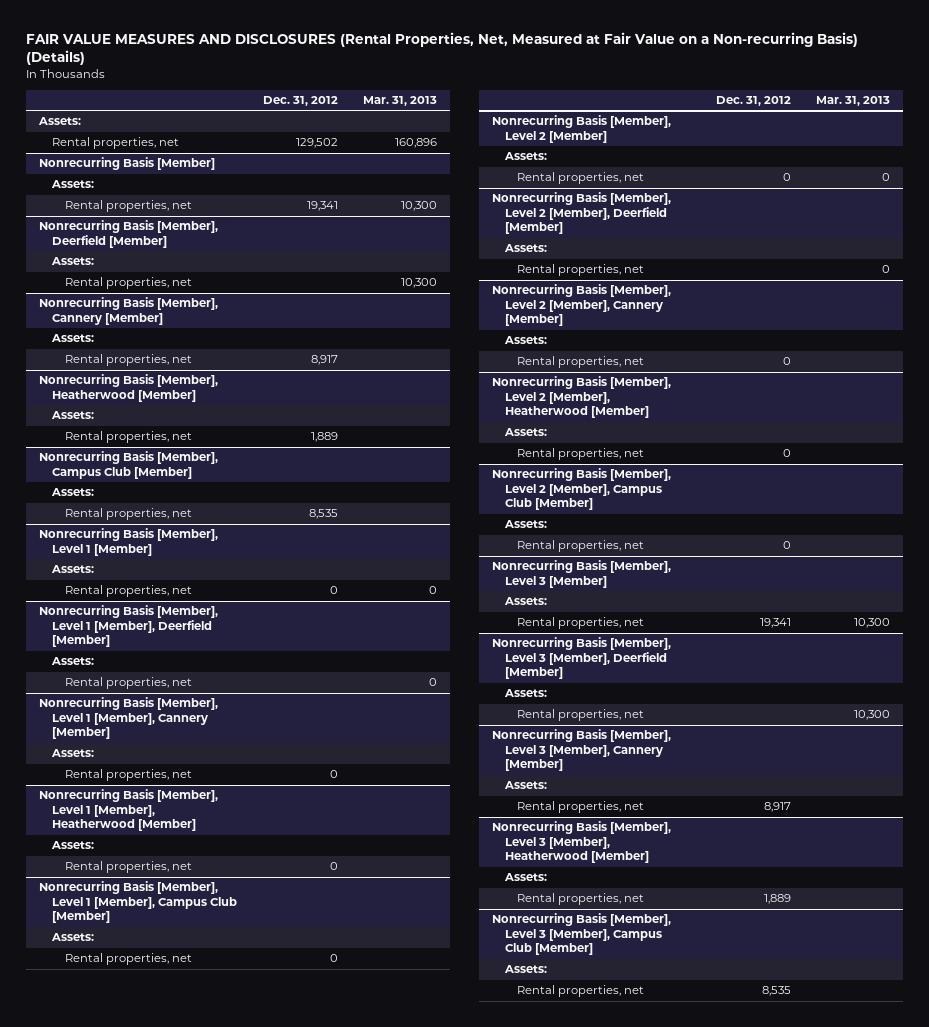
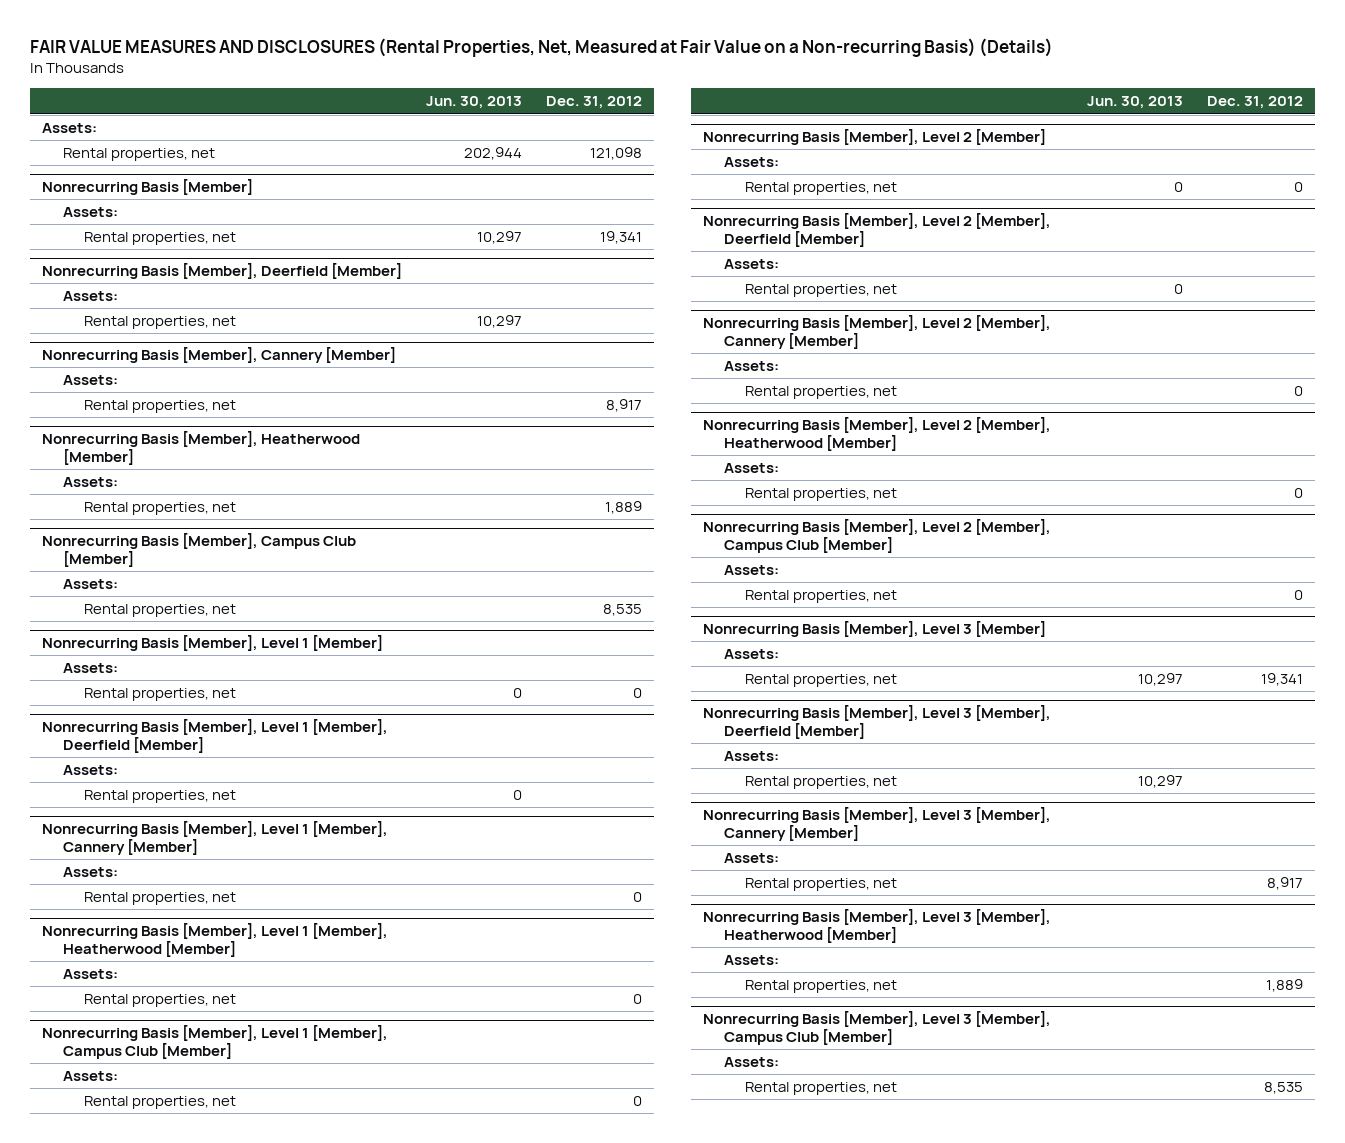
[363,96,438,107] Mar. 31, 2013 -> none
none -> [425,96,522,110] Jun. 30, 2013
[295,138,338,149] 129,502 -> [589,147,642,161] 121,098

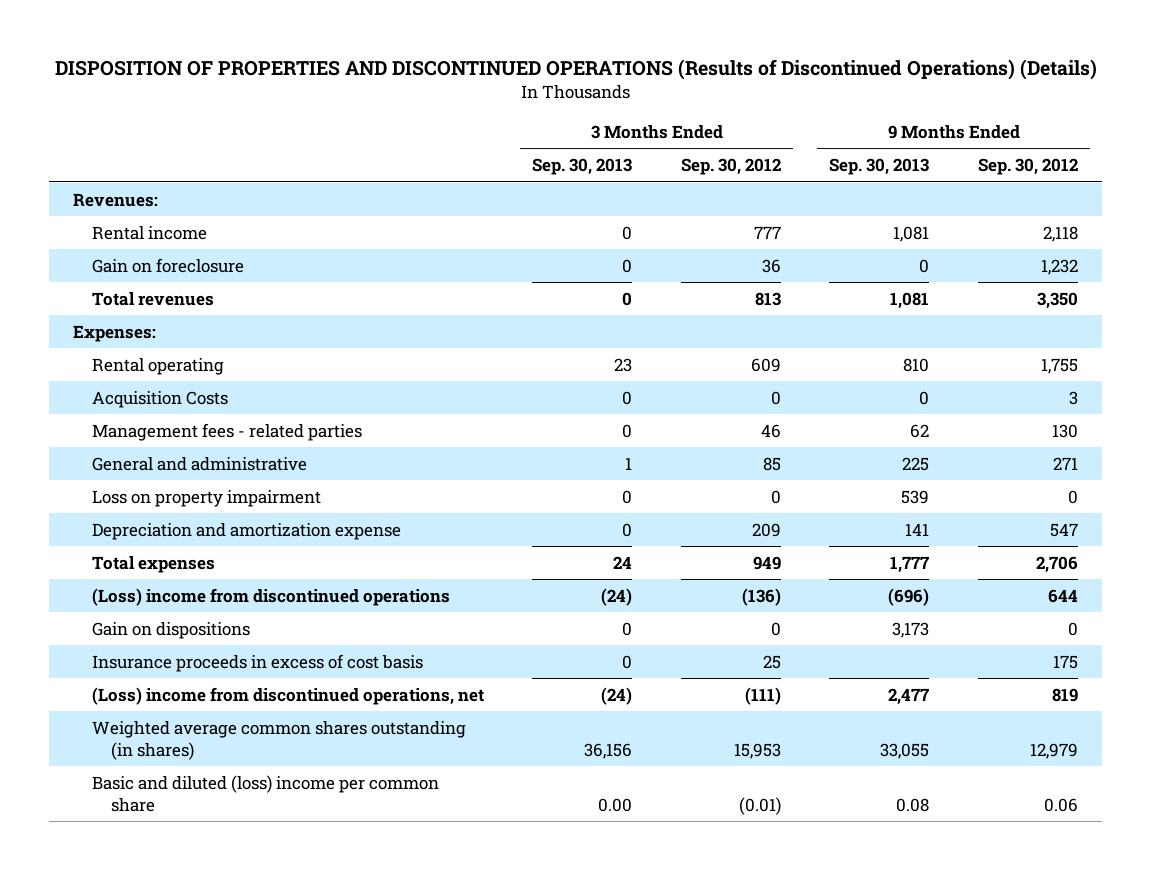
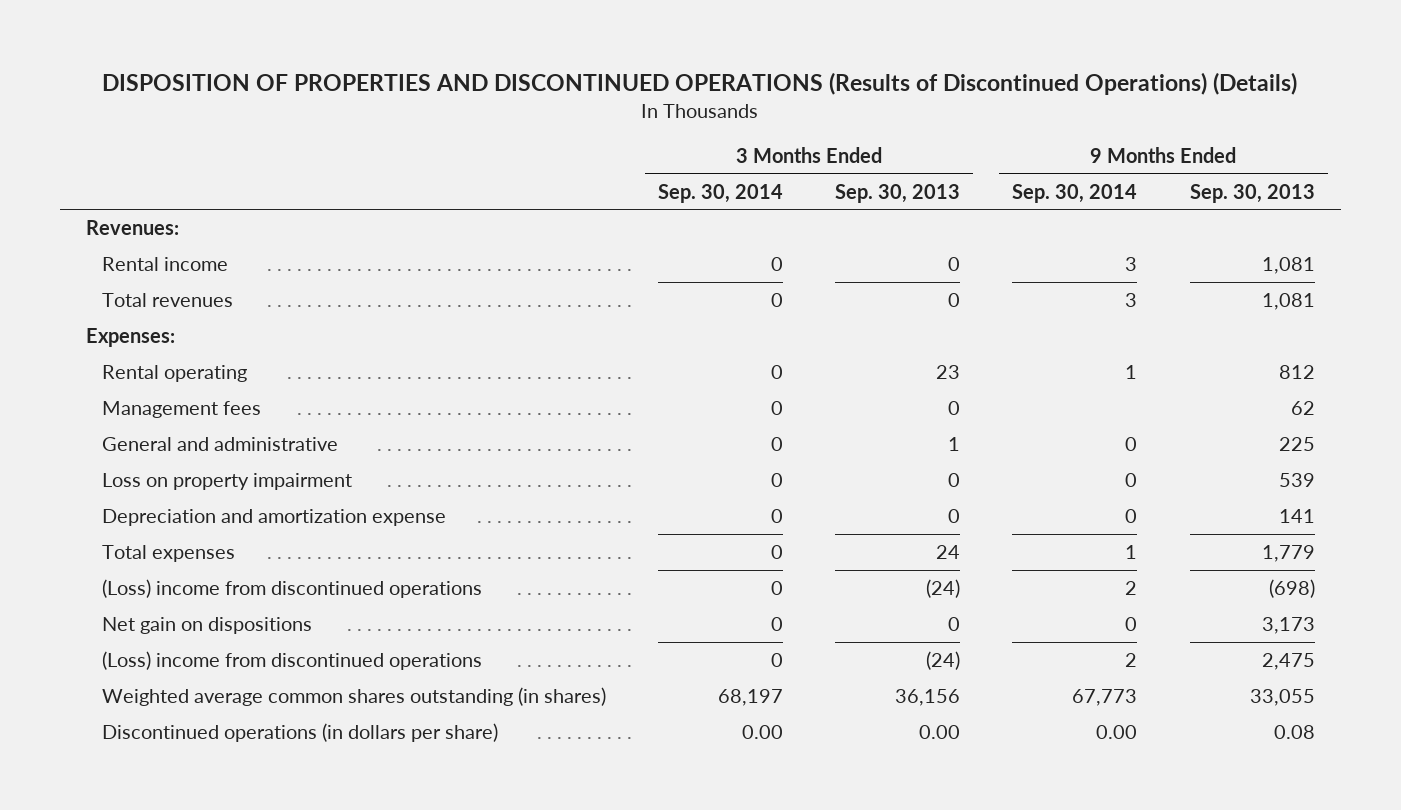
[680,158,781,176] Sep. 30, 2012 -> none
[977,158,1078,176] Sep. 30, 2012 -> none
none -> [657,183,783,203] Sep. 30, 2014
none -> [1012,183,1138,203] Sep. 30, 2014
[91,257,244,273] Gain on foreclosure -> none
[91,390,228,408] Acquisition Costs -> none
[903,357,930,372] 810 -> [1278,364,1315,379] 812
[91,422,362,441] Management fees - related parties -> [101,400,261,418] Management fees
[91,653,423,672] Insurance proceeds in excess of cost basis -> none
[890,555,930,573] 1,777 -> [1261,544,1315,562] 1,779
[888,587,930,606] (696) -> [1268,578,1315,598] (698)
[91,621,250,639] Gain on dispositions -> [101,616,312,634] Net gain on dispositions
[91,686,484,705] (Loss) income from discontinued operations, net -> [101,650,482,670] (Loss) income from discontinued operations
[888,687,930,705] 2,477 -> [1261,652,1315,670] 2,475
[91,774,439,812] Basic and diluted (loss) income per common share -> [101,722,498,742] Discontinued operations (in dollars per share)

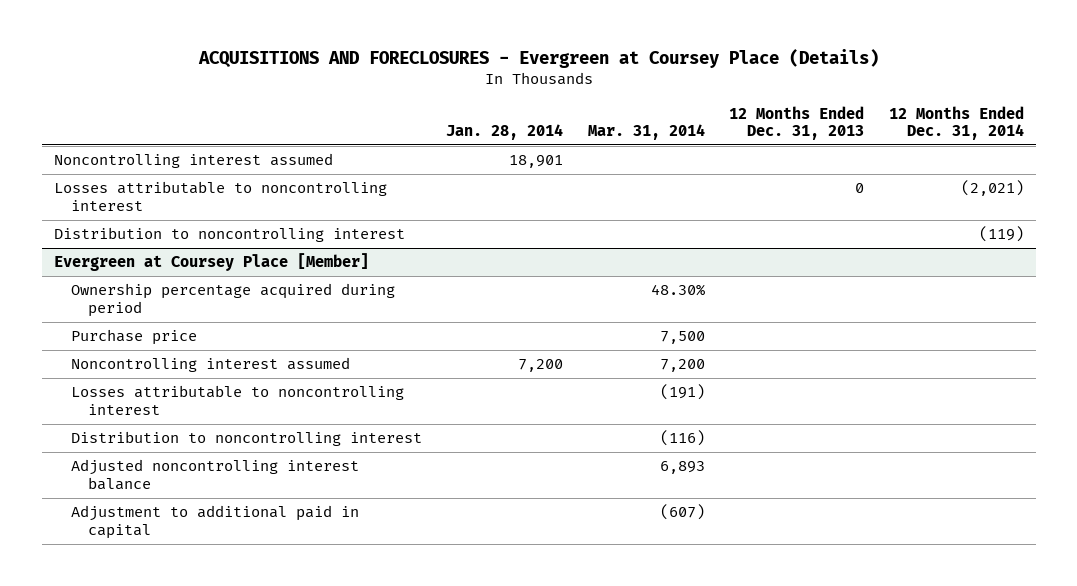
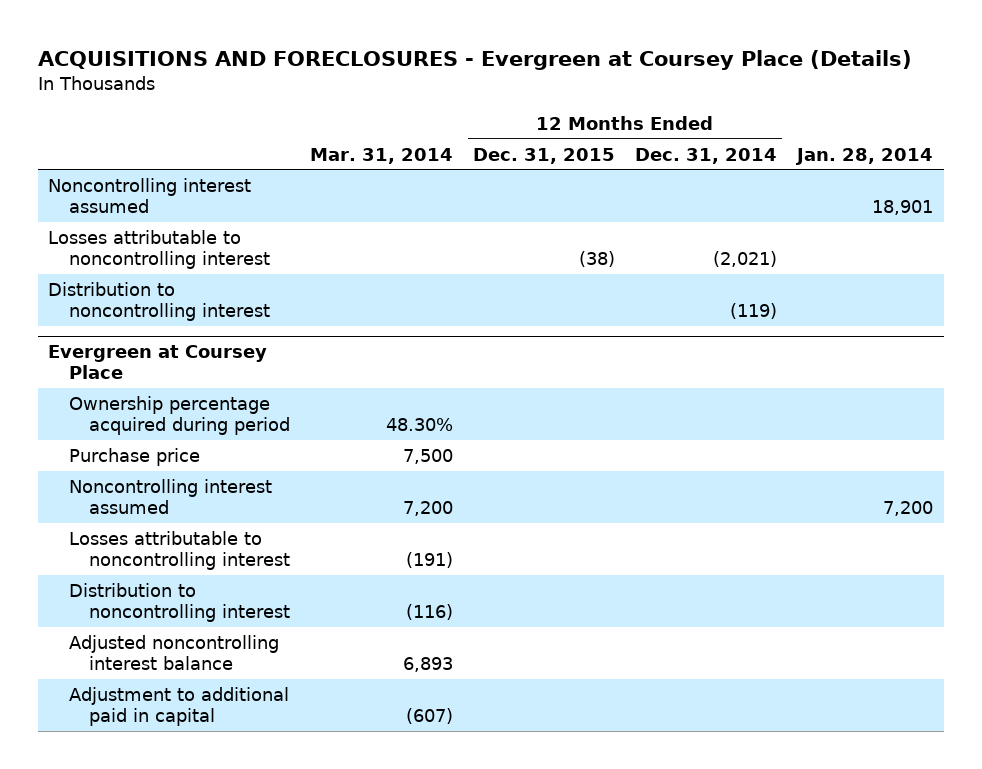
[729,105,865,140] 12 Months Ended Dec. 31, 2013 -> none
none -> [473,147,616,164] Dec. 31, 2015
[53,253,369,272] Evergreen at Coursey Place [Member] -> [48,345,268,380] Evergreen at Coursey Place

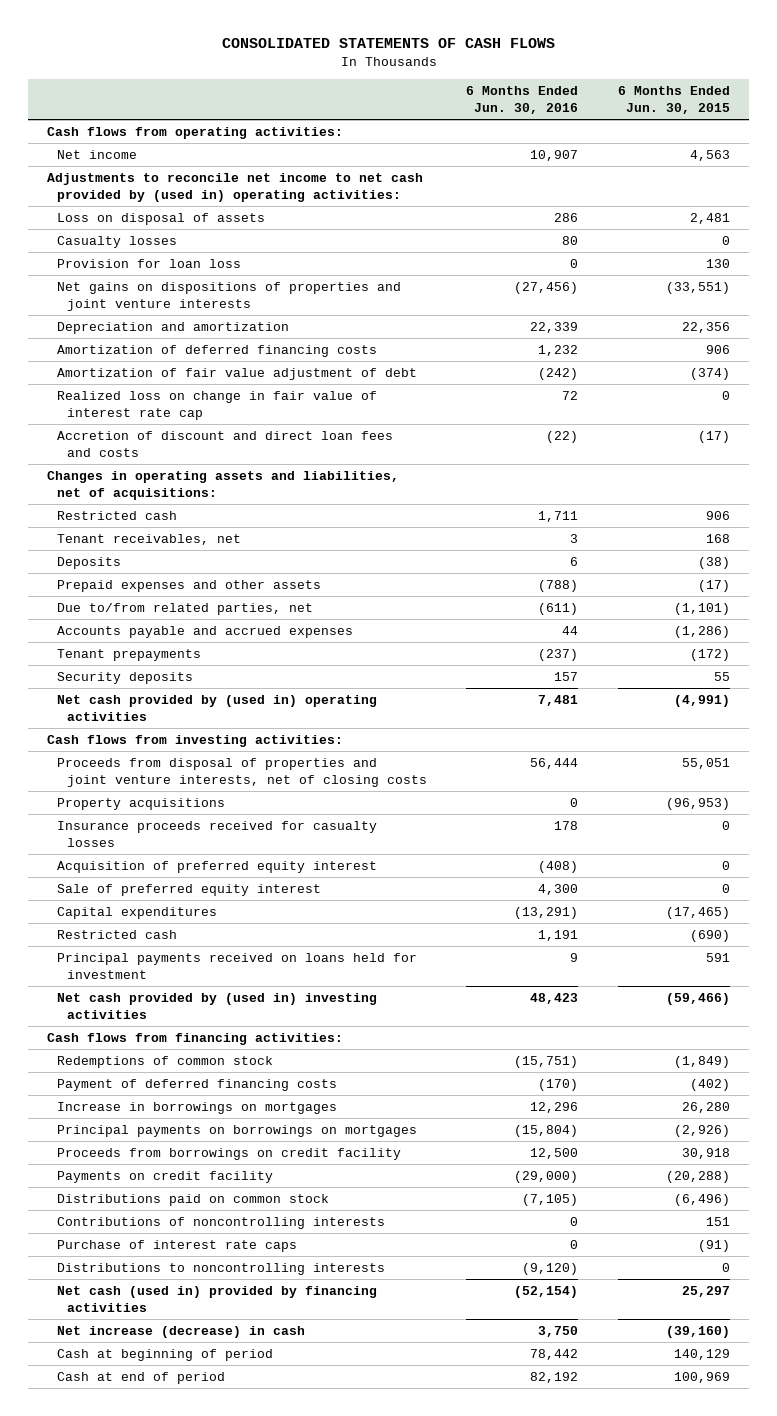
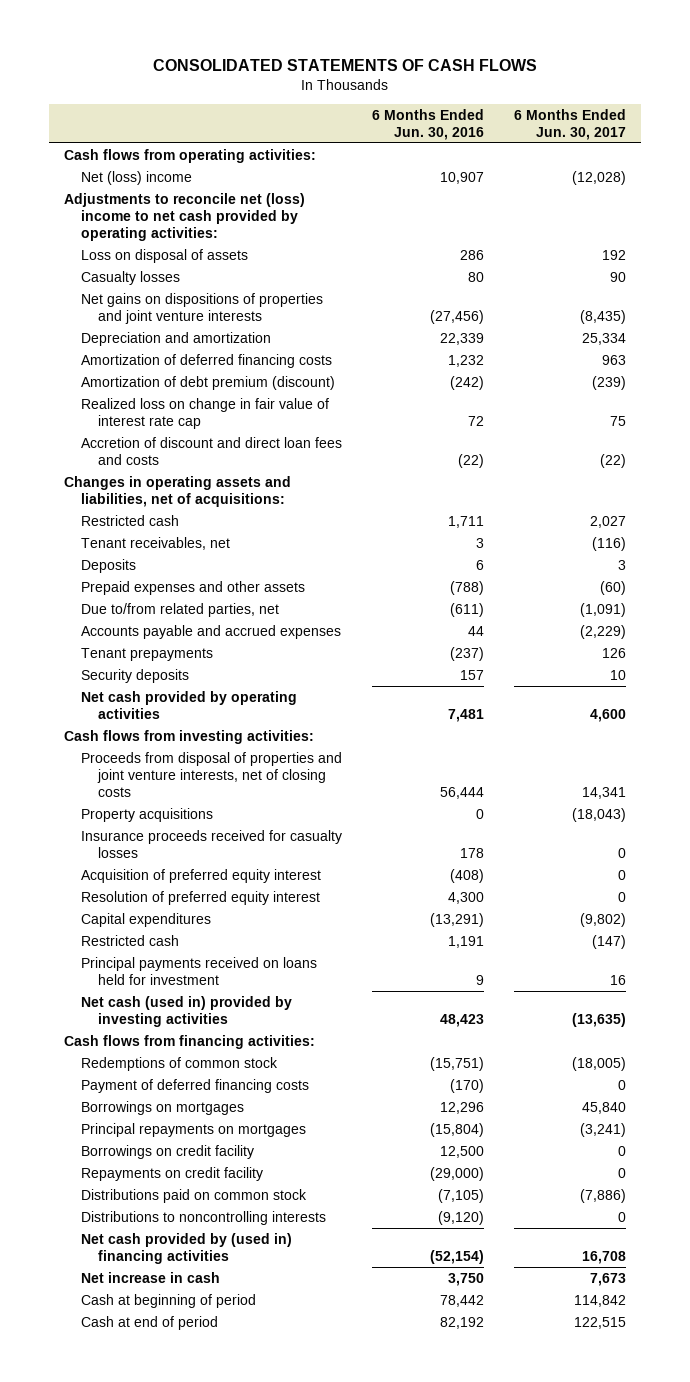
[617,86,730,115] 6 Months Ended Jun. 30, 2015 -> none
none -> [514,108,627,140] 6 Months Ended Jun. 30, 2017
[57,149,138,159] Net income -> [80,170,192,185] Net (loss) income
[47,172,424,202] Adjustments to reconcile net income to net cash provided by (used in) operating activities: -> [63,192,305,241] Adjustments to reconcile net (loss) income to net cash provided by operating activities:
[57,258,242,268] Provision for loan loss -> none
[57,367,418,380] Amortization of fair value adjustment of debt -> [80,375,335,390] Amortization of debt premium (discount)
[57,694,378,721] Net cash provided by (used in) operating activities -> [80,690,297,719] Net cash provided by operating activities
[57,883,322,896] Sale of preferred equity interest -> [80,890,320,905] Resolution of preferred equity interest
[57,992,378,1019] Net cash provided by (used in) investing activities -> [80,995,292,1027] Net cash (used in) provided by investing activities
[57,1101,338,1114] Increase in borrowings on mortgages -> [80,1100,244,1115] Borrowings on mortgages
[57,1124,418,1137] Principal payments on borrowings on mortgages -> [80,1122,306,1137] Principal repayments on mortgages
[57,1147,402,1160] Proceeds from borrowings on credit facility -> [80,1144,254,1159] Borrowings on credit facility
[57,1170,274,1183] Payments on credit facility -> [80,1166,263,1181] Repayments on credit facility
[57,1216,386,1229] Contributions of noncontrolling interests -> none
[57,1239,298,1252] Purchase of interest rate caps -> none
[57,1285,378,1312] Net cash (used in) provided by financing activities -> [80,1232,292,1264] Net cash provided by (used in) financing activities
[57,1325,306,1338] Net increase (decrease) in cash -> [80,1271,220,1283] Net increase in cash

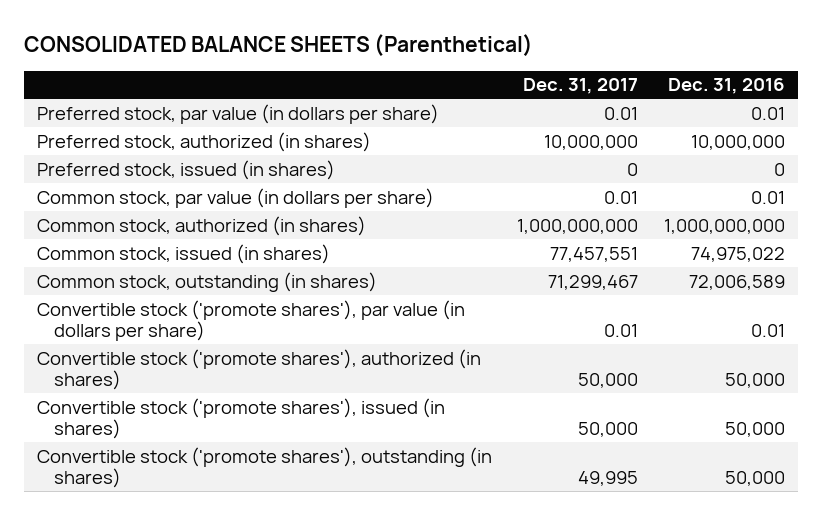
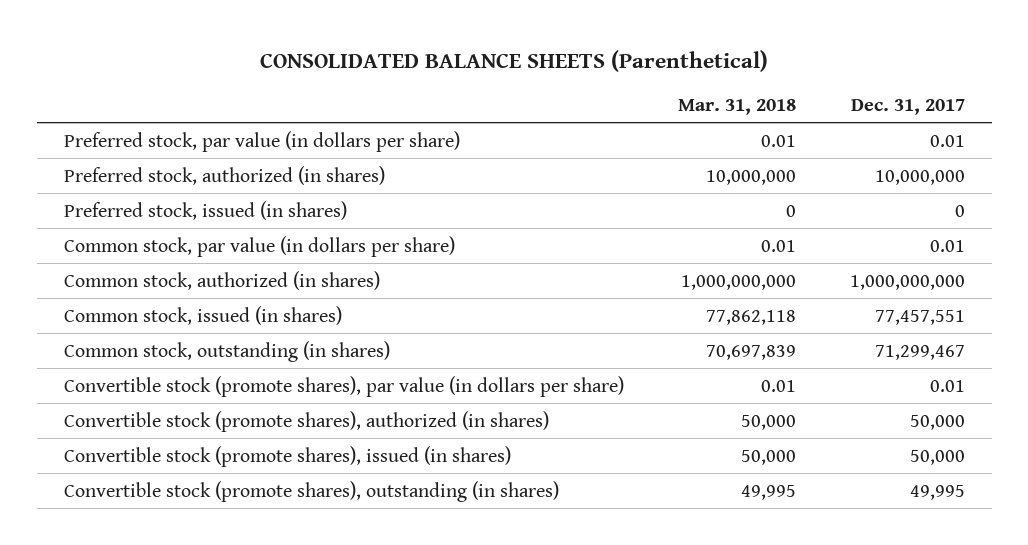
[668,78,786,95] Dec. 31, 2016 -> none
none -> [677,99,796,116] Mar. 31, 2018
[36,299,465,342] Convertible stock ('promote shares'), par value (in dollars per share) -> [63,375,624,397] Convertible stock (promote shares), par value (in dollars per share)
[36,348,481,391] Convertible stock ('promote shares'), authorized (in shares) -> [63,410,549,432] Convertible stock (promote shares), authorized (in shares)
[36,397,445,440] Convertible stock ('promote shares'), issued (in shares) -> [63,445,511,467] Convertible stock (promote shares), issued (in shares)
[36,446,492,489] Convertible stock ('promote shares'), outstanding (in shares) -> [63,480,559,502] Convertible stock (promote shares), outstanding (in shares)

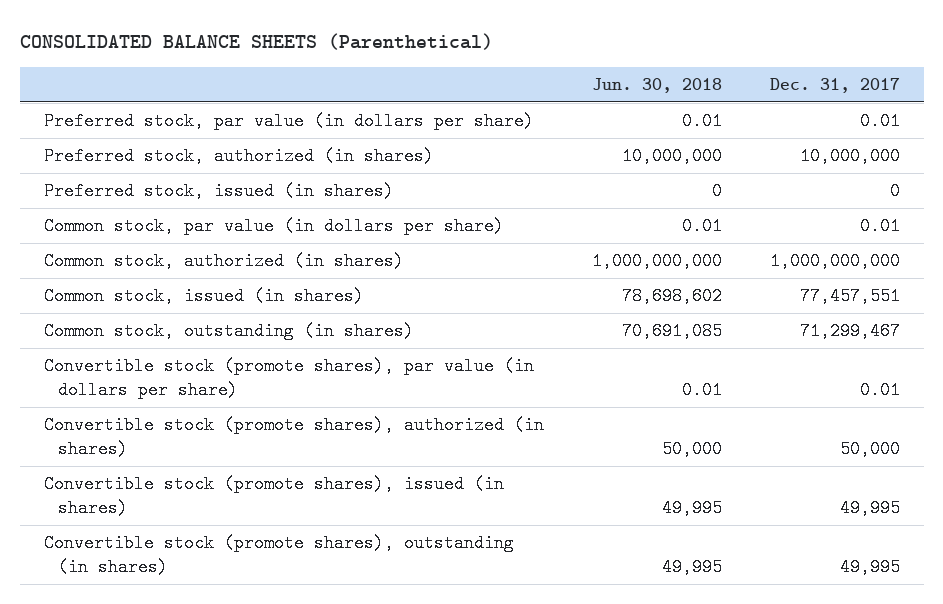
[677,99,796,116] Mar. 31, 2018 -> none
none -> [591,77,722,93] Jun. 30, 2018
[909,449,965,465] 50,000 -> [839,498,900,517] 49,995

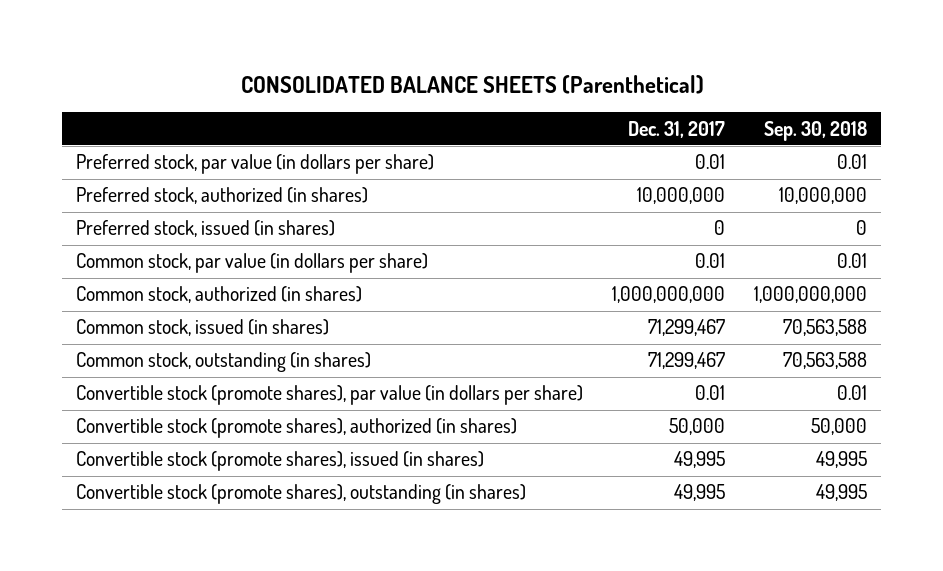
[591,77,722,93] Jun. 30, 2018 -> none
none -> [763,120,867,141] Sep. 30, 2018
[799,287,900,306] 77,457,551 -> [648,319,726,337] 71,299,467

